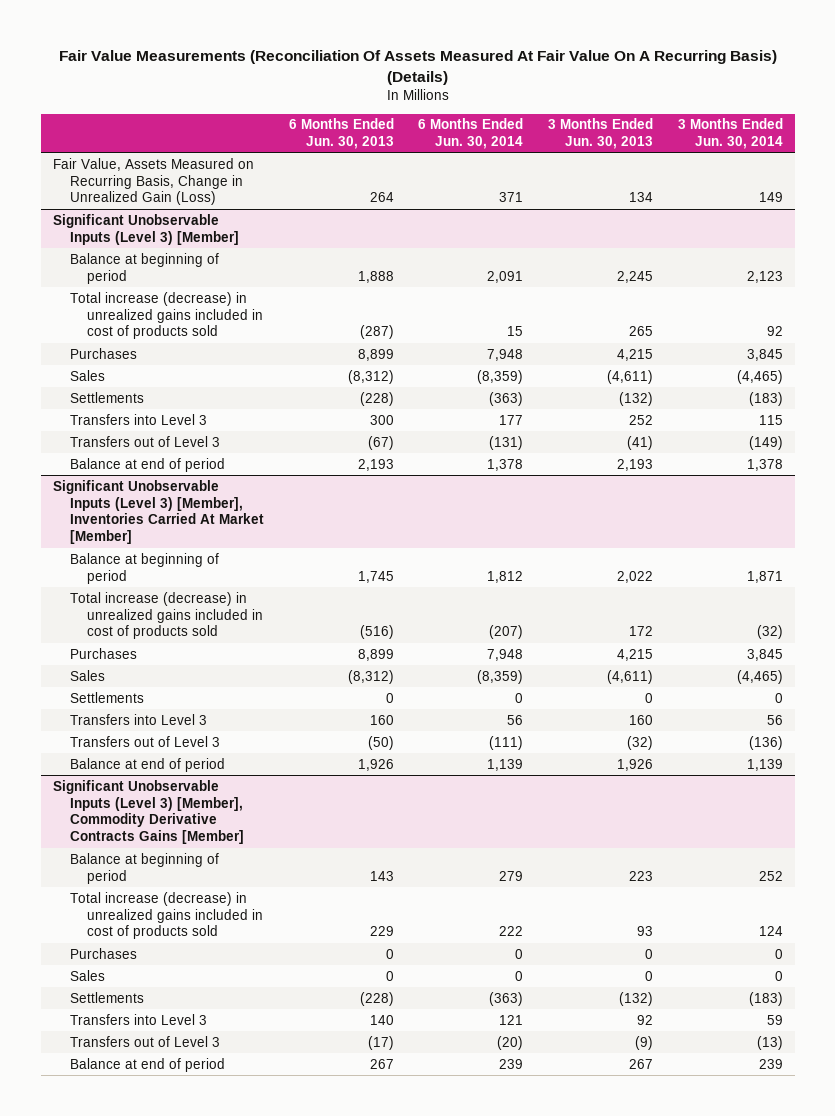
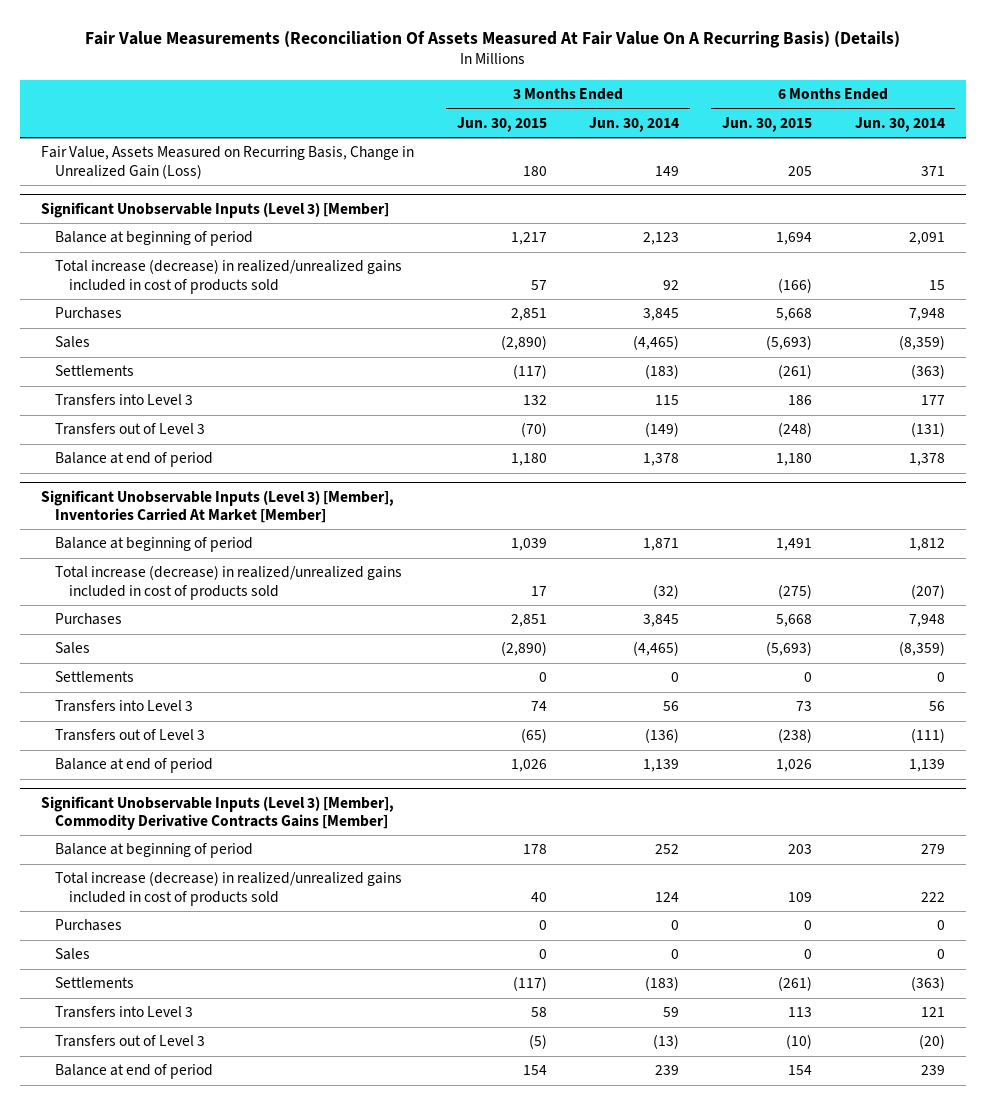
[288,118,394,150] 6 Months Ended Jun. 30, 2013 -> none
[547,118,653,150] 3 Months Ended Jun. 30, 2013 -> none
none -> [456,117,547,133] Jun. 30, 2015
none -> [722,117,813,133] Jun. 30, 2015
[69,291,263,340] Total increase (decrease) in unrealized gains included in cost of products sold -> [55,259,403,294] Total increase (decrease) in realized/unrealized gains included in cost of products sold
[69,591,263,640] Total increase (decrease) in unrealized gains included in cost of products sold -> [55,565,403,600] Total increase (decrease) in realized/unrealized gains included in cost of products sold
[69,891,263,940] Total increase (decrease) in unrealized gains included in cost of products sold -> [55,871,403,906] Total increase (decrease) in realized/unrealized gains included in cost of products sold

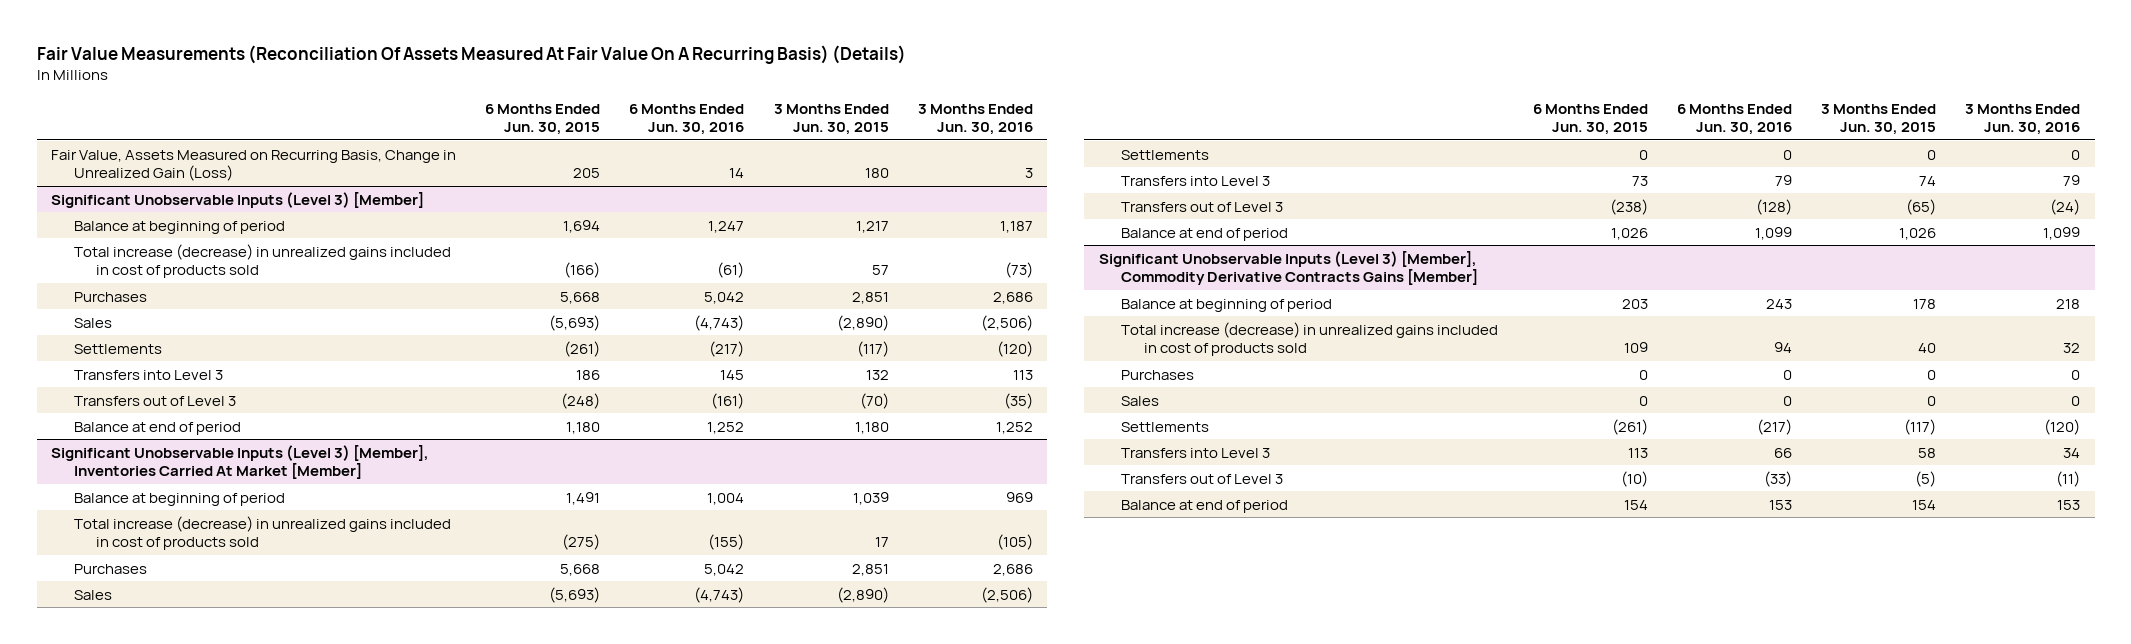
[589,117,680,133] Jun. 30, 2014 -> none
[854,117,945,133] Jun. 30, 2014 -> none
none -> [629,103,745,136] 6 Months Ended Jun. 30, 2016
none -> [917,103,1033,136] 3 Months Ended Jun. 30, 2016
[55,259,403,294] Total increase (decrease) in realized/unrealized gains included in cost of products sold -> [73,243,451,278] Total increase (decrease) in unrealized gains included in cost of products sold
[55,565,403,600] Total increase (decrease) in realized/unrealized gains included in cost of products sold -> [73,515,451,550] Total increase (decrease) in unrealized gains included in cost of products sold
[55,871,403,906] Total increase (decrease) in realized/unrealized gains included in cost of products sold -> [1121,321,1499,356] Total increase (decrease) in unrealized gains included in cost of products sold

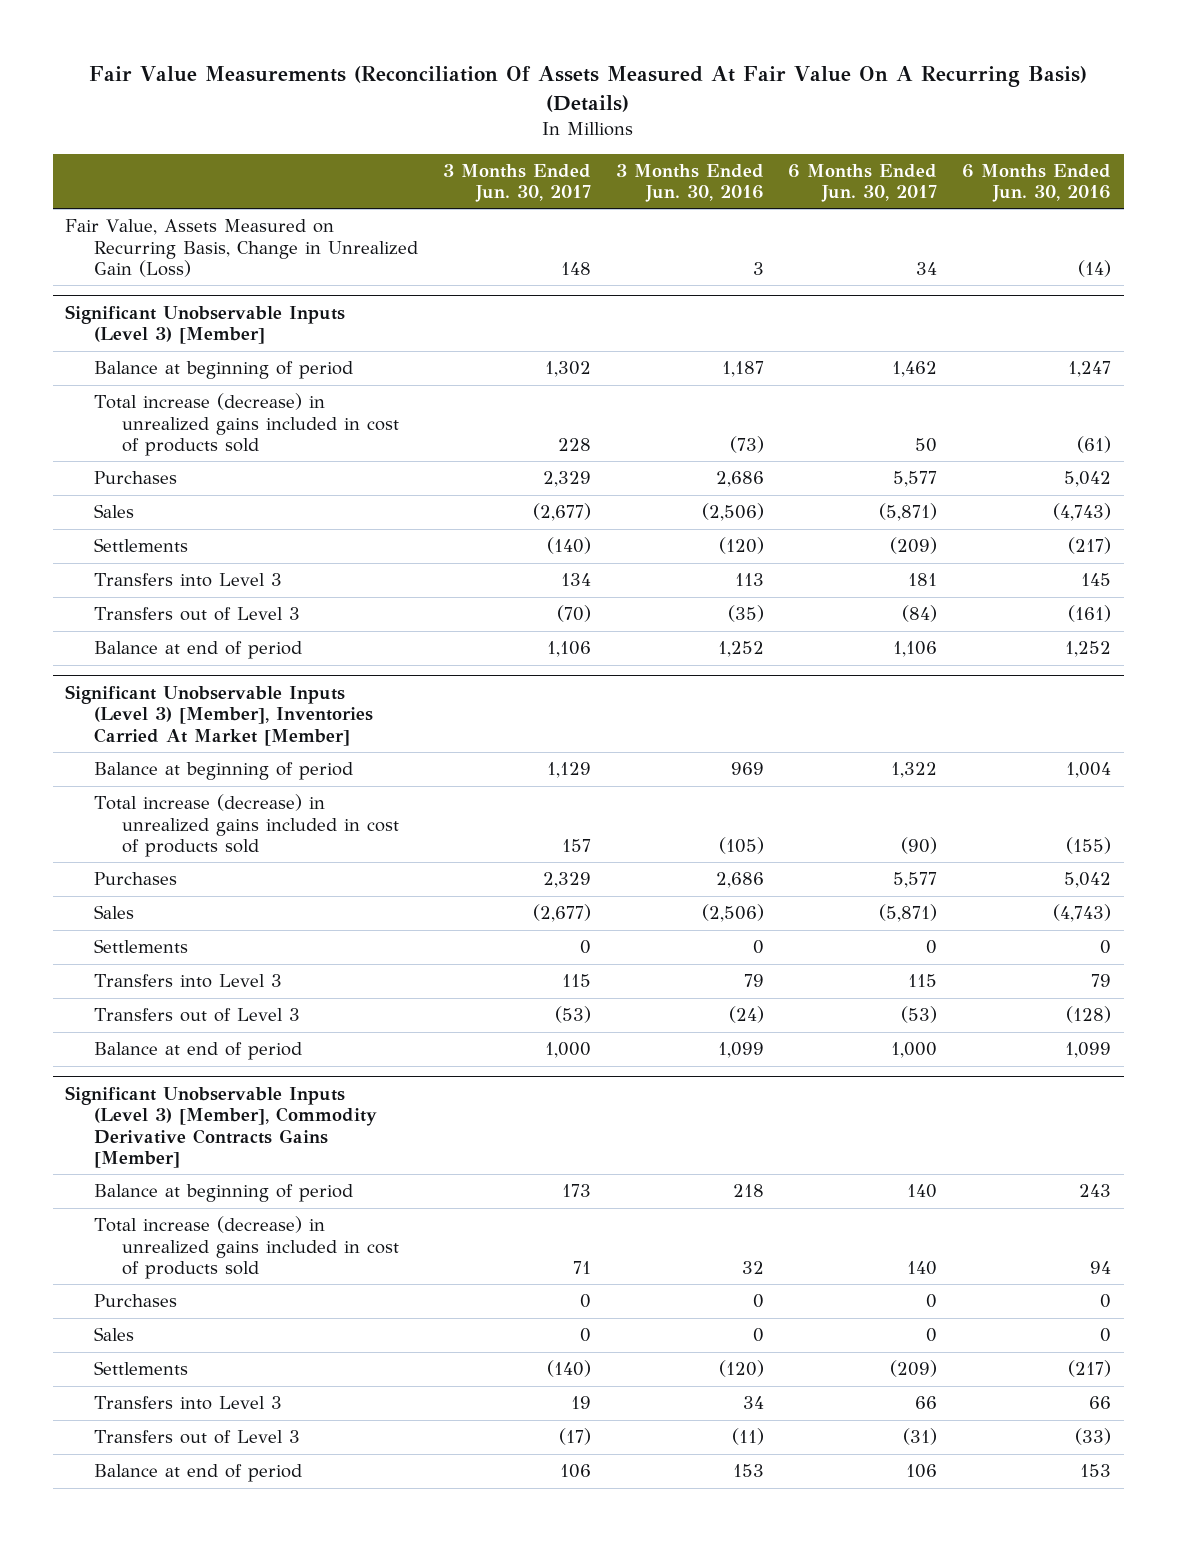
[485,103,601,136] 6 Months Ended Jun. 30, 2015 -> none
[773,103,889,136] 3 Months Ended Jun. 30, 2015 -> none
none -> [442,163,591,203] 3 Months Ended Jun. 30, 2017
none -> [788,163,938,203] 6 Months Ended Jun. 30, 2017
[729,167,745,178] 14 -> [1078,259,1112,277] (14)

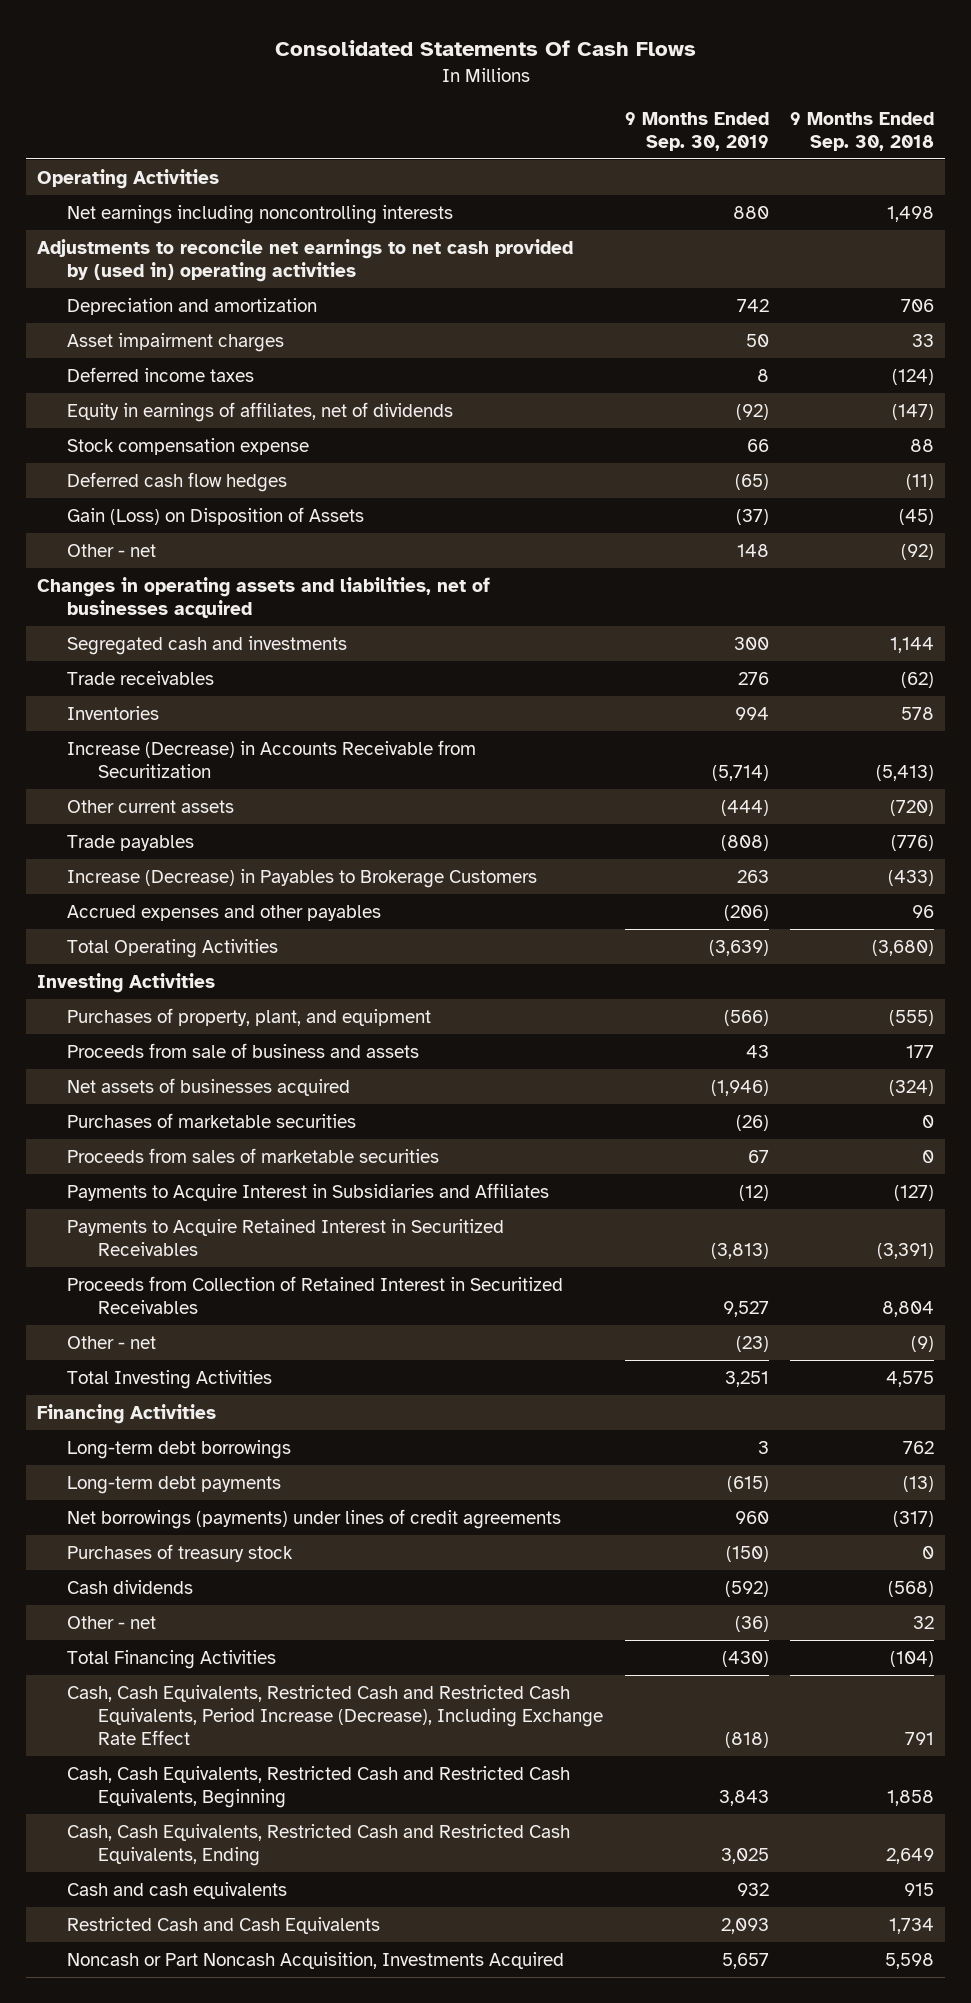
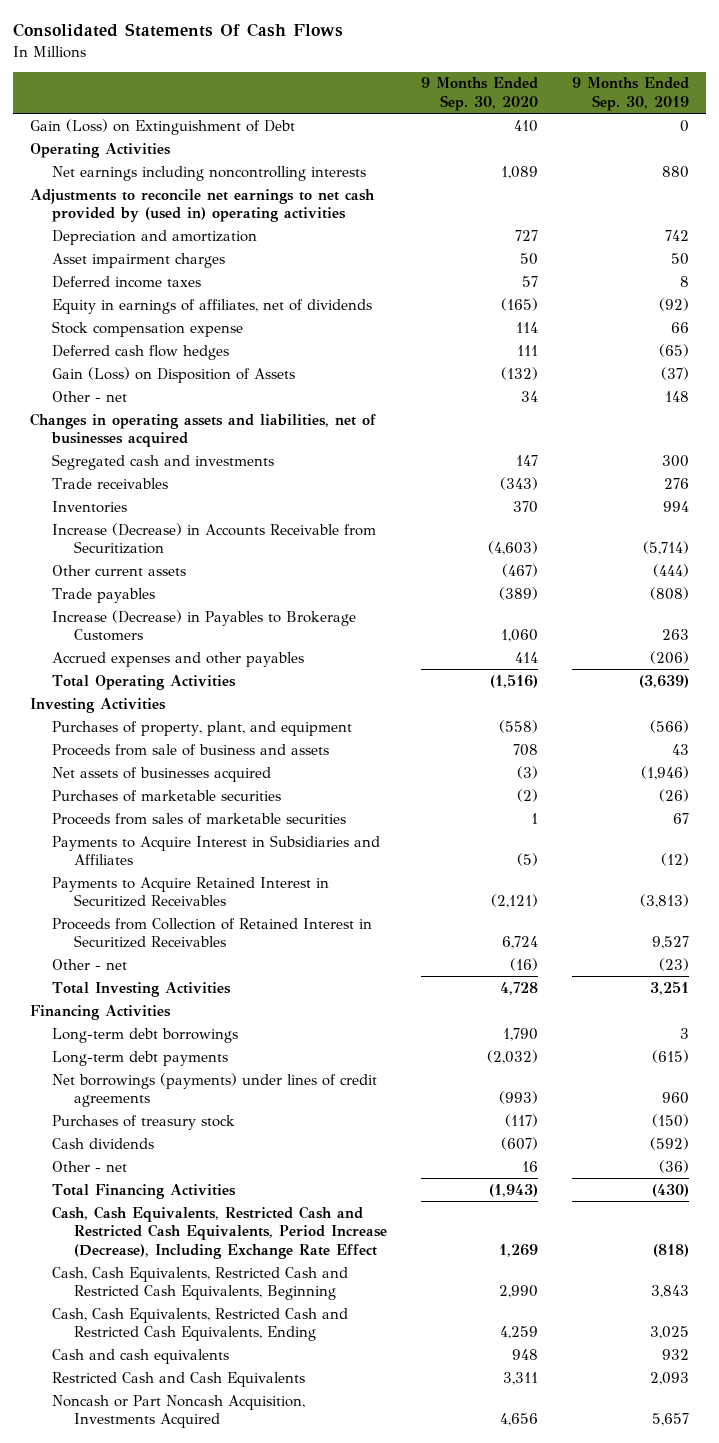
[790,112,935,151] 9 Months Ended Sep. 30, 2018 -> none
none -> [420,77,538,111] 9 Months Ended Sep. 30, 2020
none -> [30,118,296,135] Gain (Loss) on Extinguishment of Debt

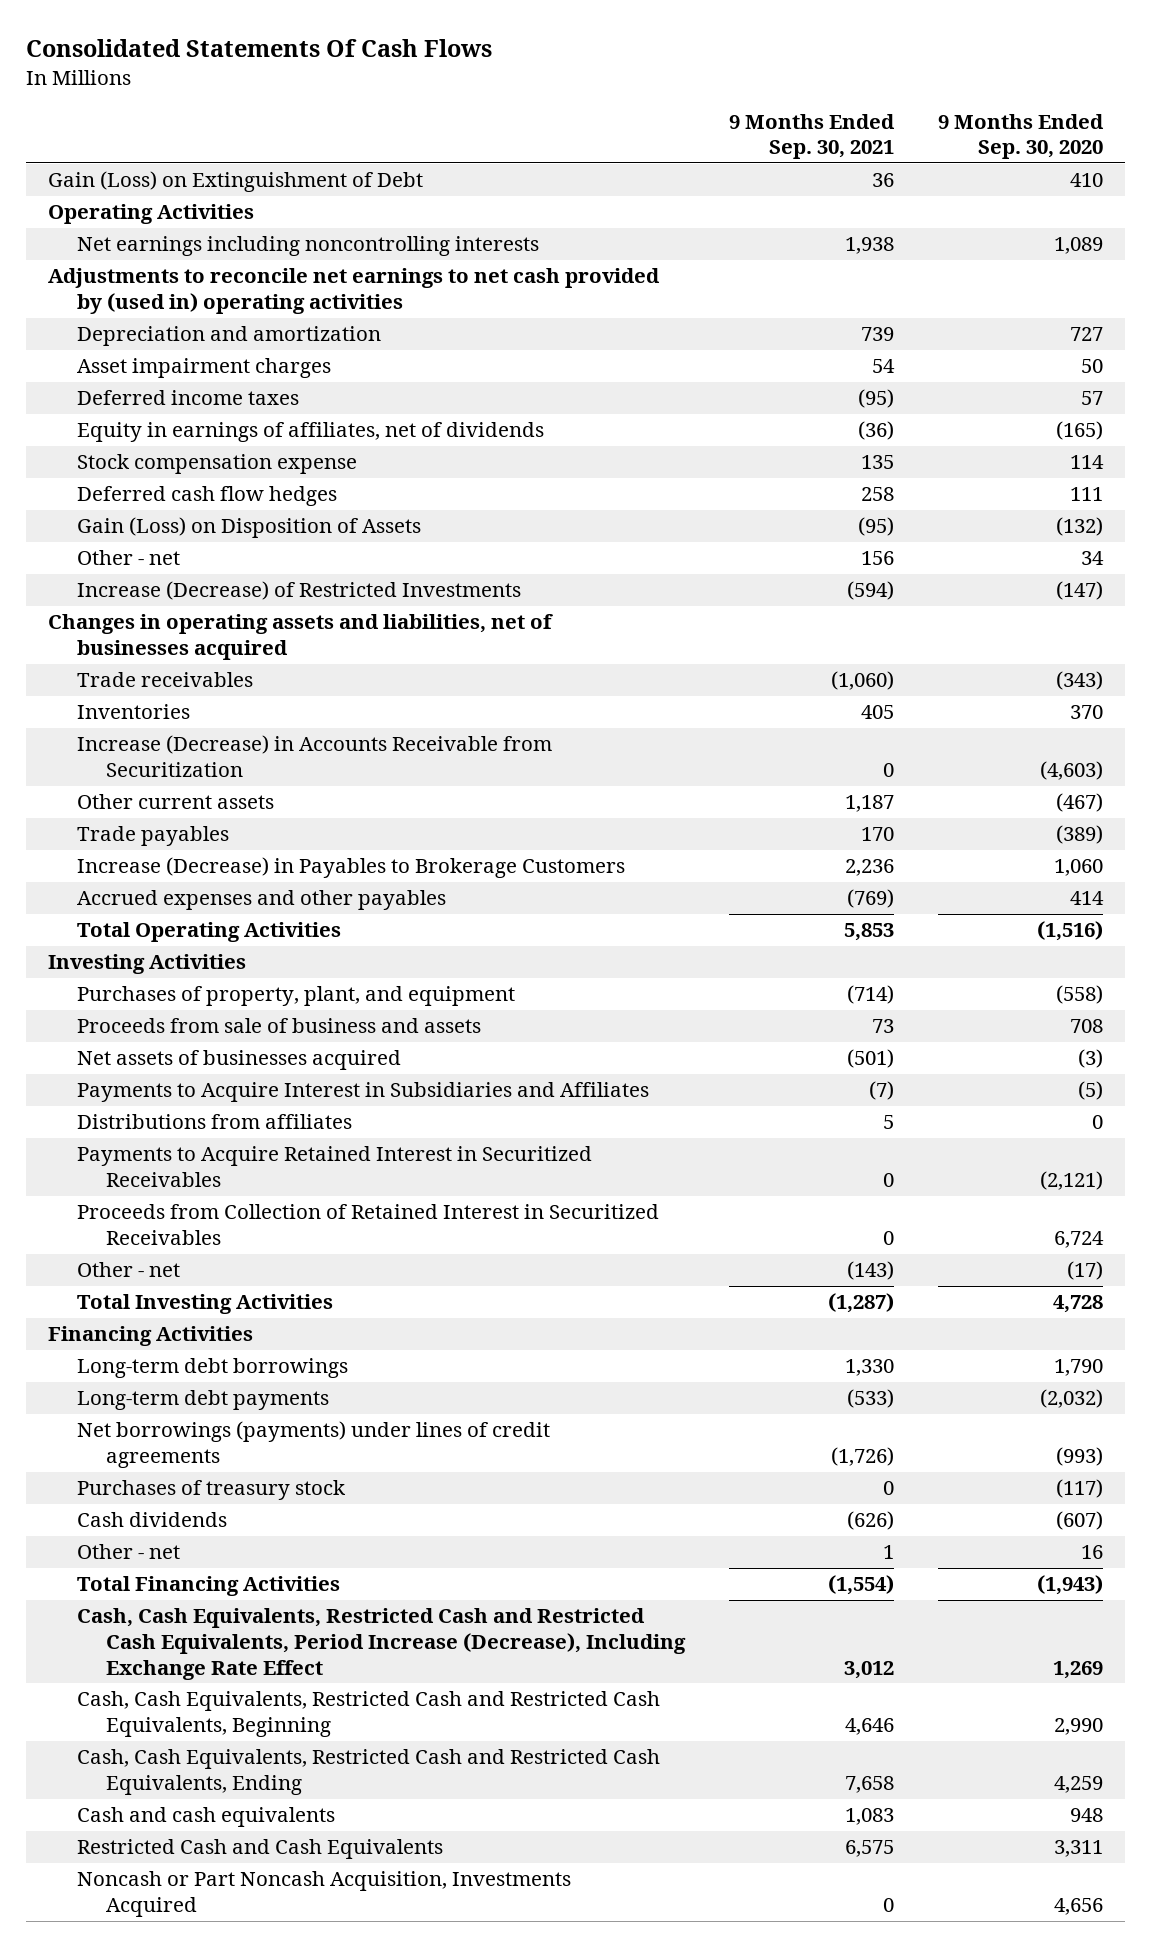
[571,77,689,111] 9 Months Ended Sep. 30, 2019 -> none
none -> [729,113,896,160] 9 Months Ended Sep. 30, 2021
none -> [76,581,521,601] Increase (Decrease) of Restricted Investments
[51,453,274,470] Segregated cash and investments -> none
[51,789,281,802] Purchases of marketable securities -> none
[51,812,346,825] Proceeds from sales of marketable securities -> none
none -> [76,1114,352,1130] Distributions from affiliates
[509,957,538,971] (16) -> [1067,1261,1104,1281] (17)

